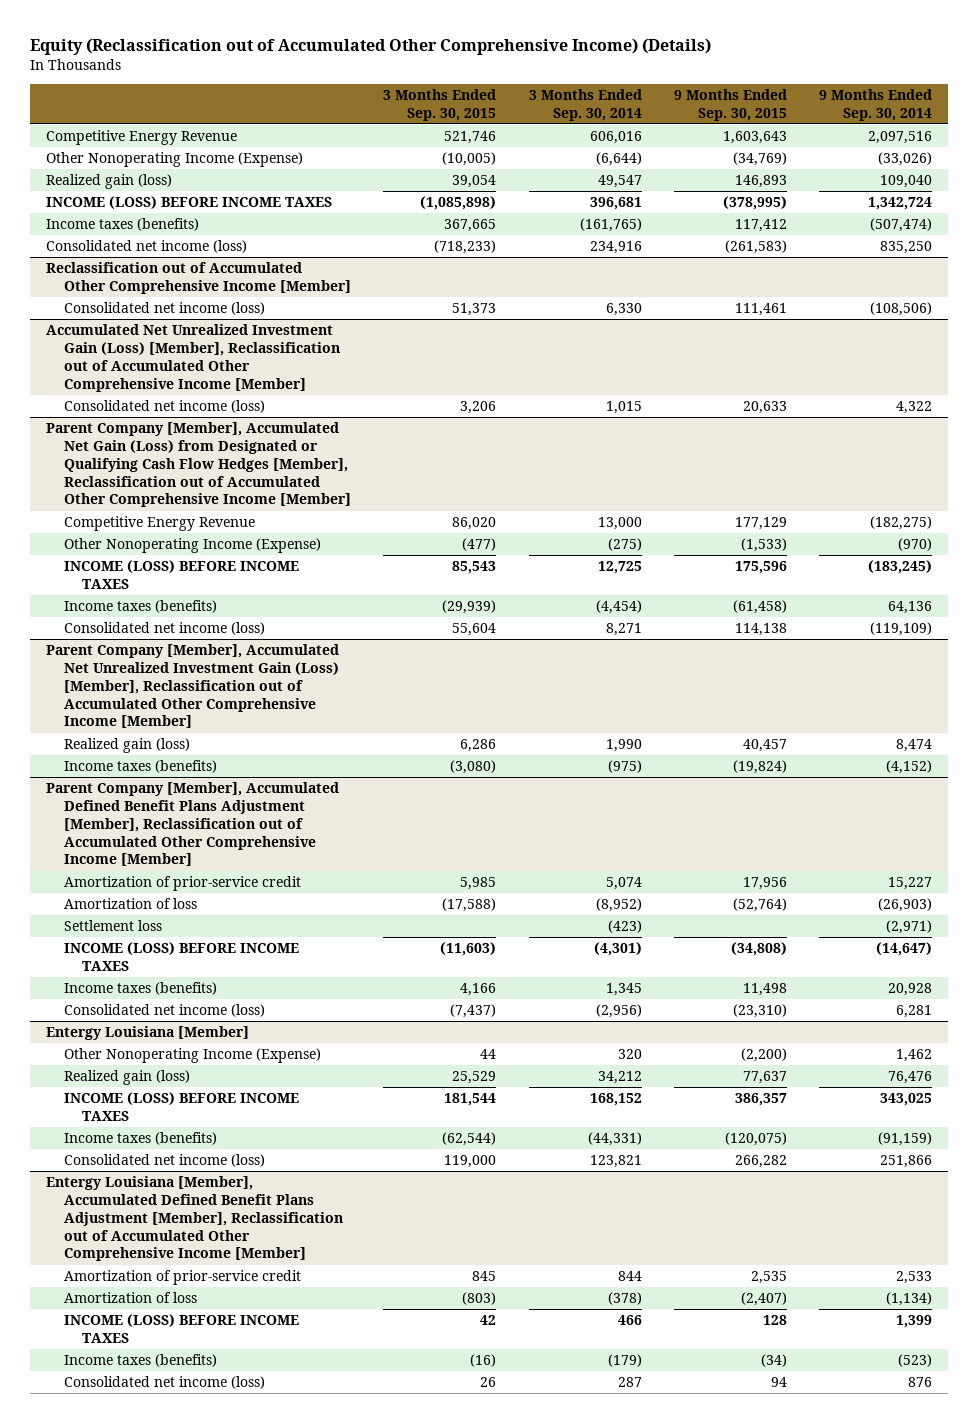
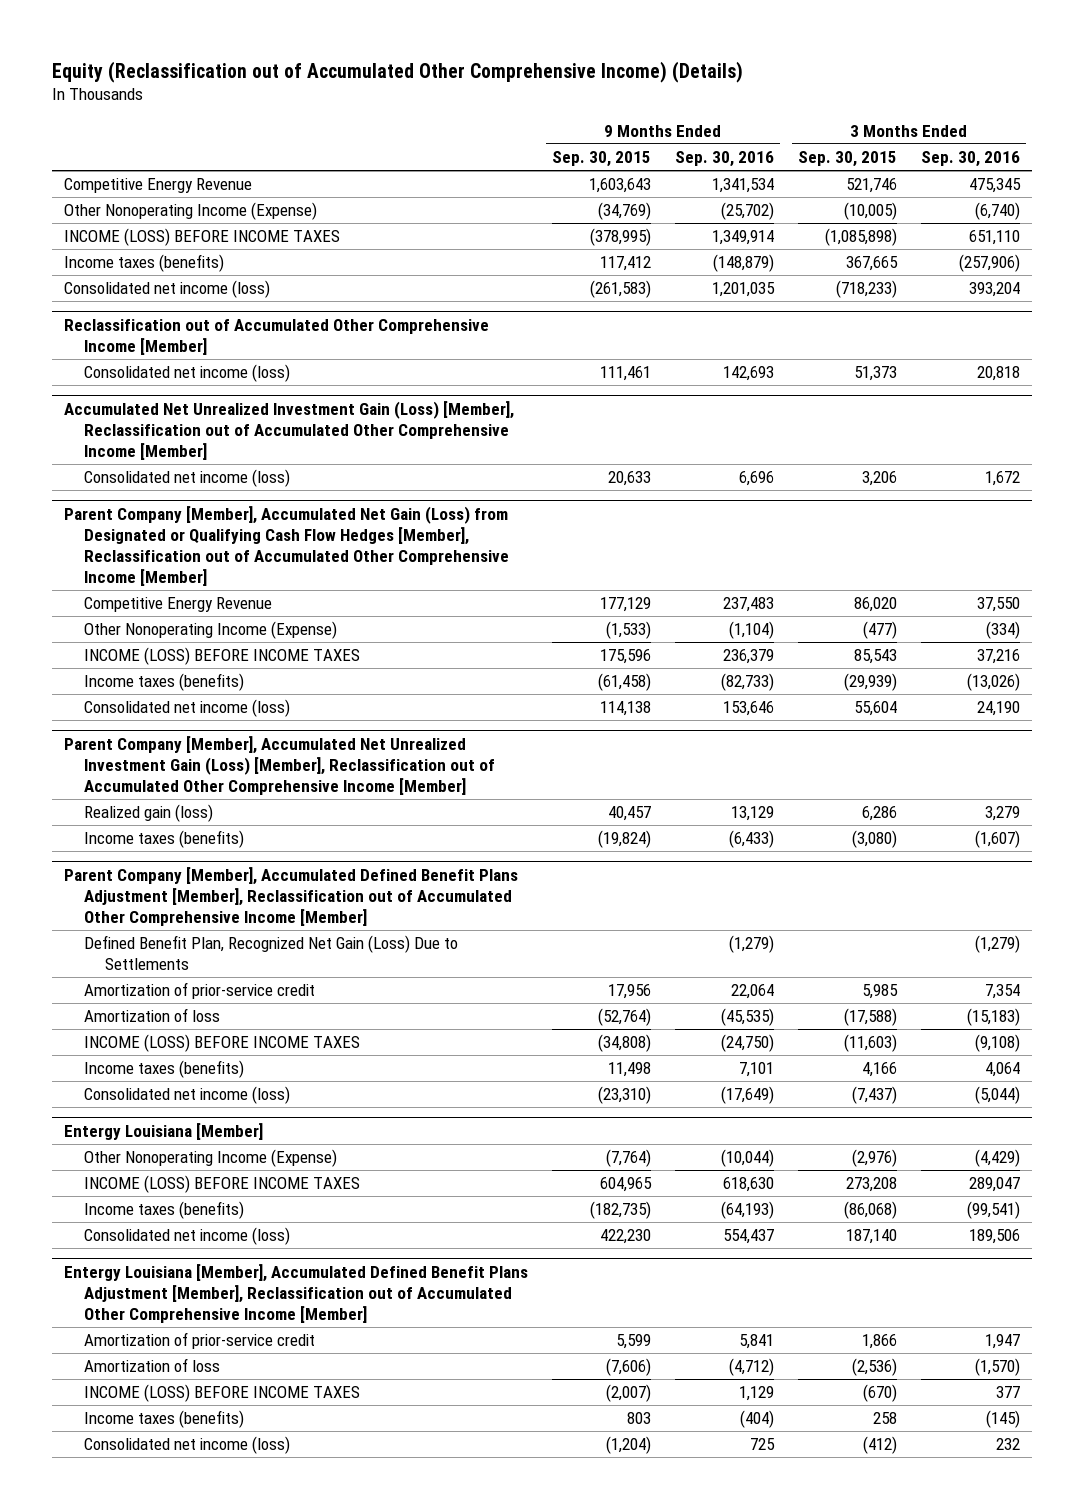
[528,88,642,121] 3 Months Ended Sep. 30, 2014 -> none
[819,88,933,121] 9 Months Ended Sep. 30, 2014 -> none
none -> [674,150,774,167] Sep. 30, 2016
none -> [920,150,1020,167] Sep. 30, 2016
[45,174,172,190] Realized gain (loss) -> none
none -> [84,935,459,971] Defined Benefit Plan, Recognized Net Gain (Loss) Due to Settlements
[63,920,162,932] Settlement loss -> none
[63,1070,190,1086] Realized gain (loss) -> none
[480,1049,497,1060] 44 -> [851,1149,897,1168] (2,976)
[740,1048,787,1063] (2,200) -> [605,1149,651,1168] (7,764)
[444,1093,497,1107] 181,544 -> [845,1177,897,1193] 273,208
[734,1093,787,1107] 386,357 -> [599,1177,652,1193] 604,965
[442,1132,497,1147] (62,544) -> [843,1201,897,1220] (86,068)
[724,1132,787,1147] (120,075) -> [589,1201,651,1220] (182,735)
[444,1155,497,1169] 119,000 -> [845,1229,897,1245] 187,140
[734,1155,787,1169] 266,282 -> [599,1229,651,1245] 422,230
[472,1271,497,1282] 845 -> [861,1334,897,1350] 1,866
[750,1271,787,1285] 2,535 -> [615,1334,651,1350] 5,599
[462,1292,497,1306] (803) -> [851,1358,897,1377] (2,536)
[740,1292,787,1307] (2,407) -> [605,1358,651,1377] (7,606)
[480,1315,497,1326] 42 -> [862,1384,897,1403] (670)
[762,1315,787,1326] 128 -> [605,1384,651,1403] (2,007)
[470,1354,497,1368] (16) -> [872,1412,897,1425] 258
[760,1354,787,1368] (34) -> [626,1412,651,1425] 803
[480,1377,497,1388] 26 -> [862,1436,897,1455] (412)
[770,1377,787,1388] 94 -> [605,1436,651,1455] (1,204)

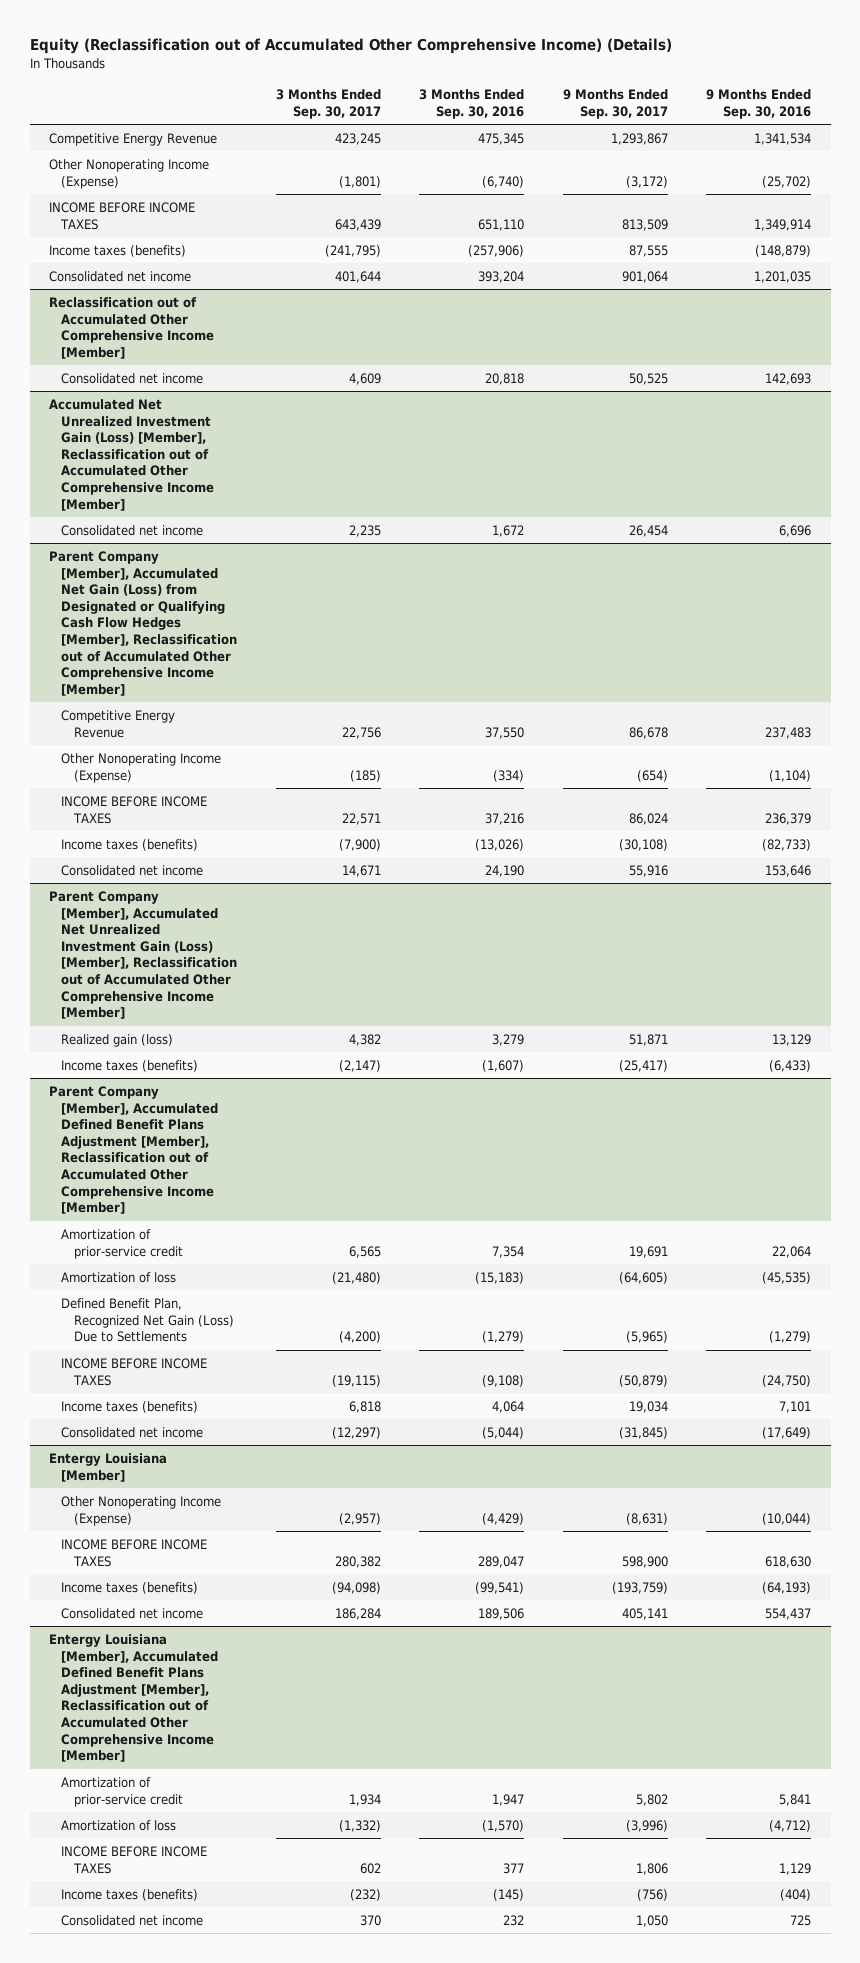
[551,150,651,167] Sep. 30, 2015 -> none
[797,150,897,167] Sep. 30, 2015 -> none
none -> [275,89,381,119] 3 Months Ended Sep. 30, 2017
none -> [562,89,668,119] 9 Months Ended Sep. 30, 2017
[63,228,340,247] INCOME (LOSS) BEFORE INCOME TAXES -> [48,202,195,230] INCOME BEFORE INCOME TAXES
[63,280,270,299] Consolidated net income (loss) -> [48,271,191,283] Consolidated net income
[84,364,291,383] Consolidated net income (loss) -> [61,373,204,385] Consolidated net income
[84,469,291,488] Consolidated net income (loss) -> [61,525,204,537] Consolidated net income
[84,647,361,666] INCOME (LOSS) BEFORE INCOME TAXES -> [61,796,208,824] INCOME BEFORE INCOME TAXES
[84,699,291,718] Consolidated net income (loss) -> [61,865,204,877] Consolidated net income
[84,935,459,971] Defined Benefit Plan, Recognized Net Gain (Loss) Due to Settlements -> [61,1298,234,1343] Defined Benefit Plan, Recognized Net Gain (Loss) Due to Settlements
[84,1034,361,1053] INCOME (LOSS) BEFORE INCOME TAXES -> [61,1358,208,1386] INCOME BEFORE INCOME TAXES
[84,1086,291,1105] Consolidated net income (loss) -> [61,1427,204,1439] Consolidated net income
[84,1175,361,1194] INCOME (LOSS) BEFORE INCOME TAXES -> [61,1539,208,1567] INCOME BEFORE INCOME TAXES
[84,1227,291,1246] Consolidated net income (loss) -> [61,1608,204,1620] Consolidated net income
[84,1384,361,1403] INCOME (LOSS) BEFORE INCOME TAXES -> [61,1846,208,1874] INCOME BEFORE INCOME TAXES
[84,1436,291,1455] Consolidated net income (loss) -> [61,1915,204,1927] Consolidated net income

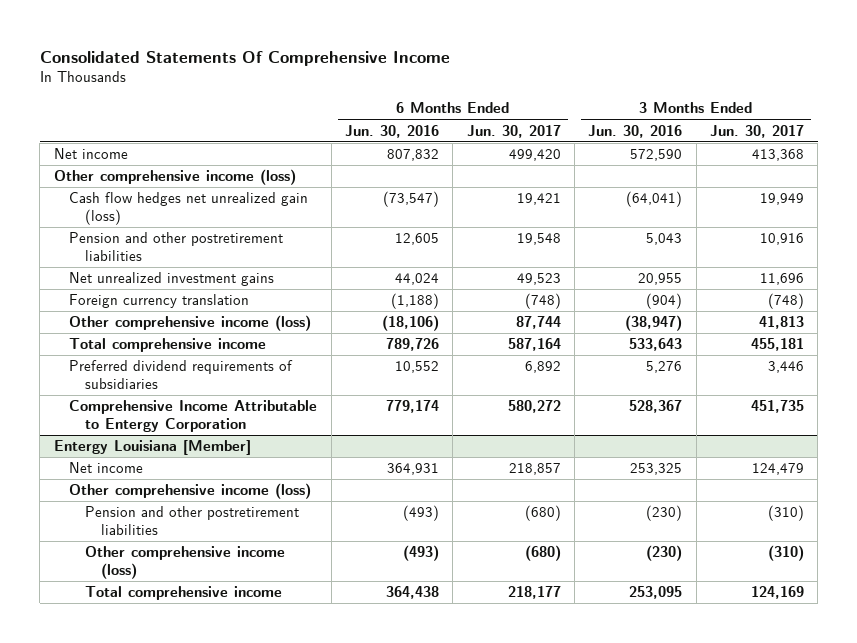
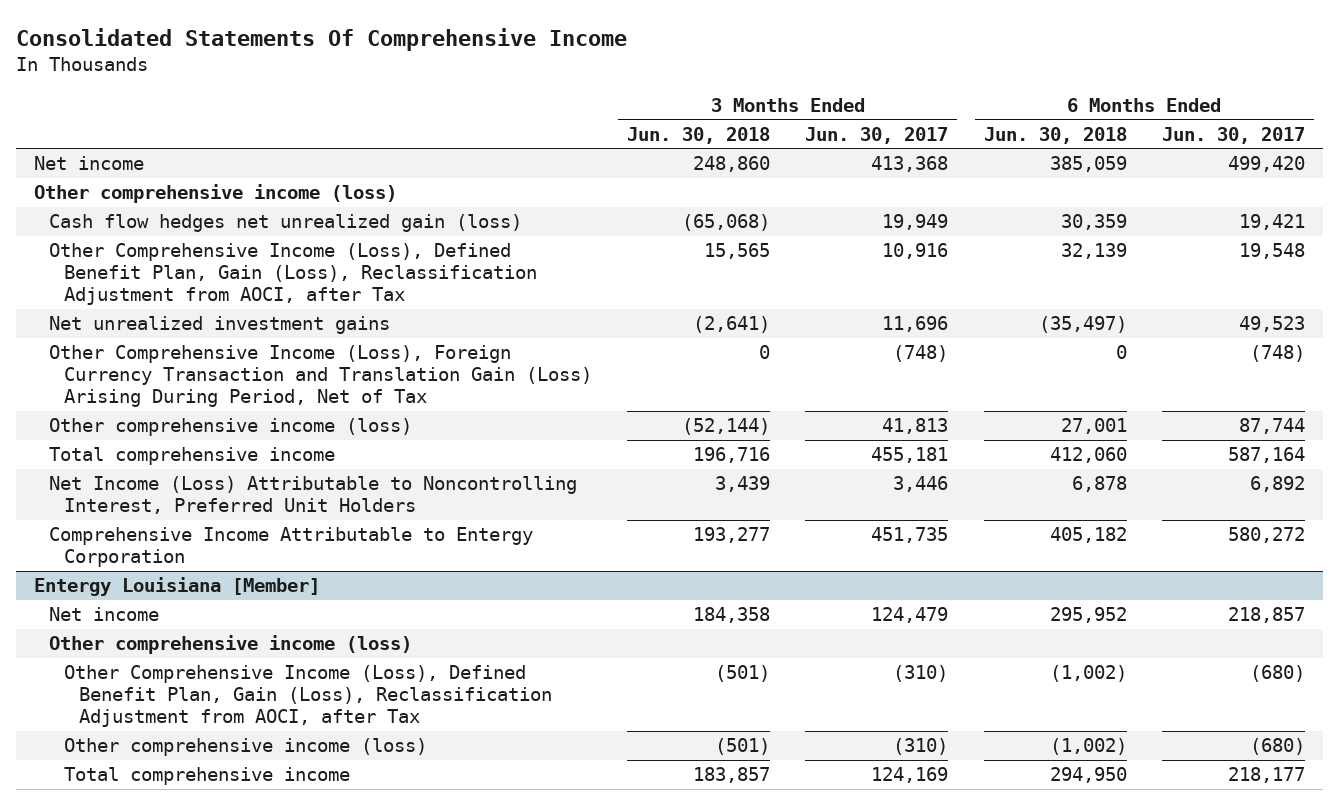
[345,124,440,138] Jun. 30, 2016 -> none
[588,124,683,138] Jun. 30, 2016 -> none
none -> [626,126,770,144] Jun. 30, 2018
none -> [983,126,1127,144] Jun. 30, 2018
[69,232,284,262] Pension and other postretirement liabilities -> [48,243,537,306] Other Comprehensive Income (Loss), Defined Benefit Plan, Gain (Loss), Reclassification Adjustment from AOCI, after Tax
[69,294,250,309] Foreign currency translation -> [48,345,592,408] Other Comprehensive Income (Loss), Foreign Currency Transaction and Translation Gain (Loss) Arising During Period, Net of Tax
[69,360,294,390] Preferred dividend requirements of subsidiaries -> [48,476,577,515] Net Income (Loss) Attributable to Noncontrolling Interest, Preferred Unit Holders
[85,506,300,536] Pension and other postretirement liabilities -> [63,665,552,728] Other Comprehensive Income (Loss), Defined Benefit Plan, Gain (Loss), Reclassification Adjustment from AOCI, after Tax

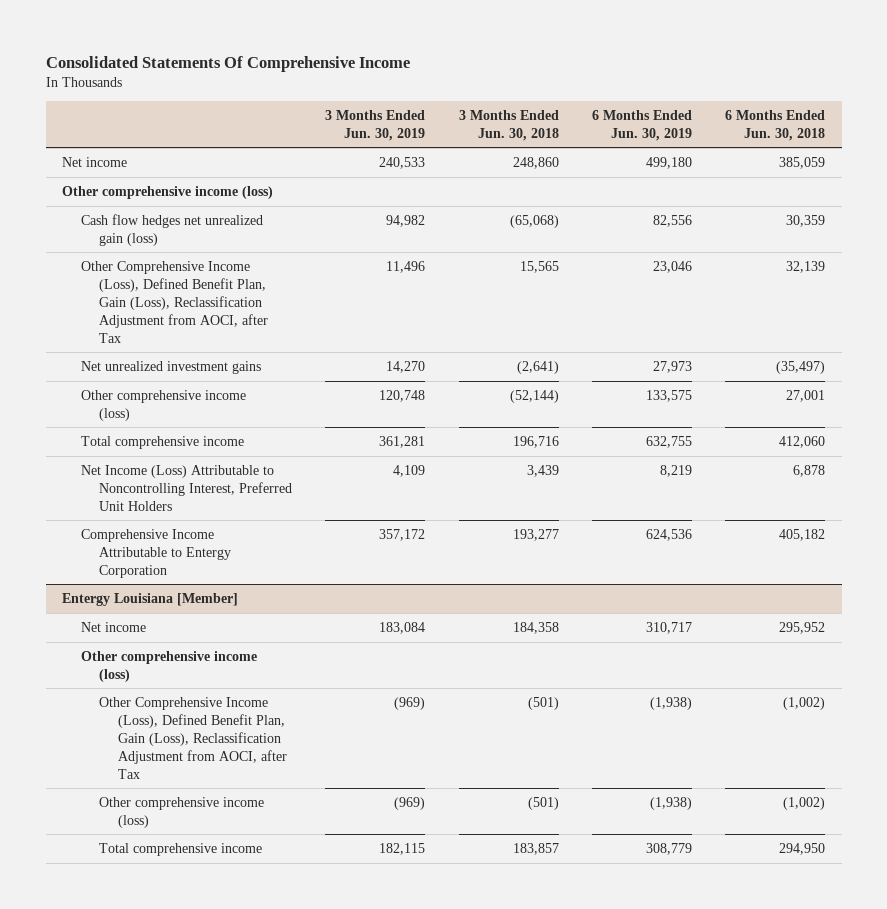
[805,126,949,144] Jun. 30, 2017 -> none
[1161,126,1305,144] Jun. 30, 2017 -> none
none -> [325,109,426,141] 3 Months Ended Jun. 30, 2019
none -> [591,109,692,141] 6 Months Ended Jun. 30, 2019
[48,345,592,408] Other Comprehensive Income (Loss), Foreign Currency Transaction and Translation Gain (Loss) Arising During Period, Net of Tax -> none

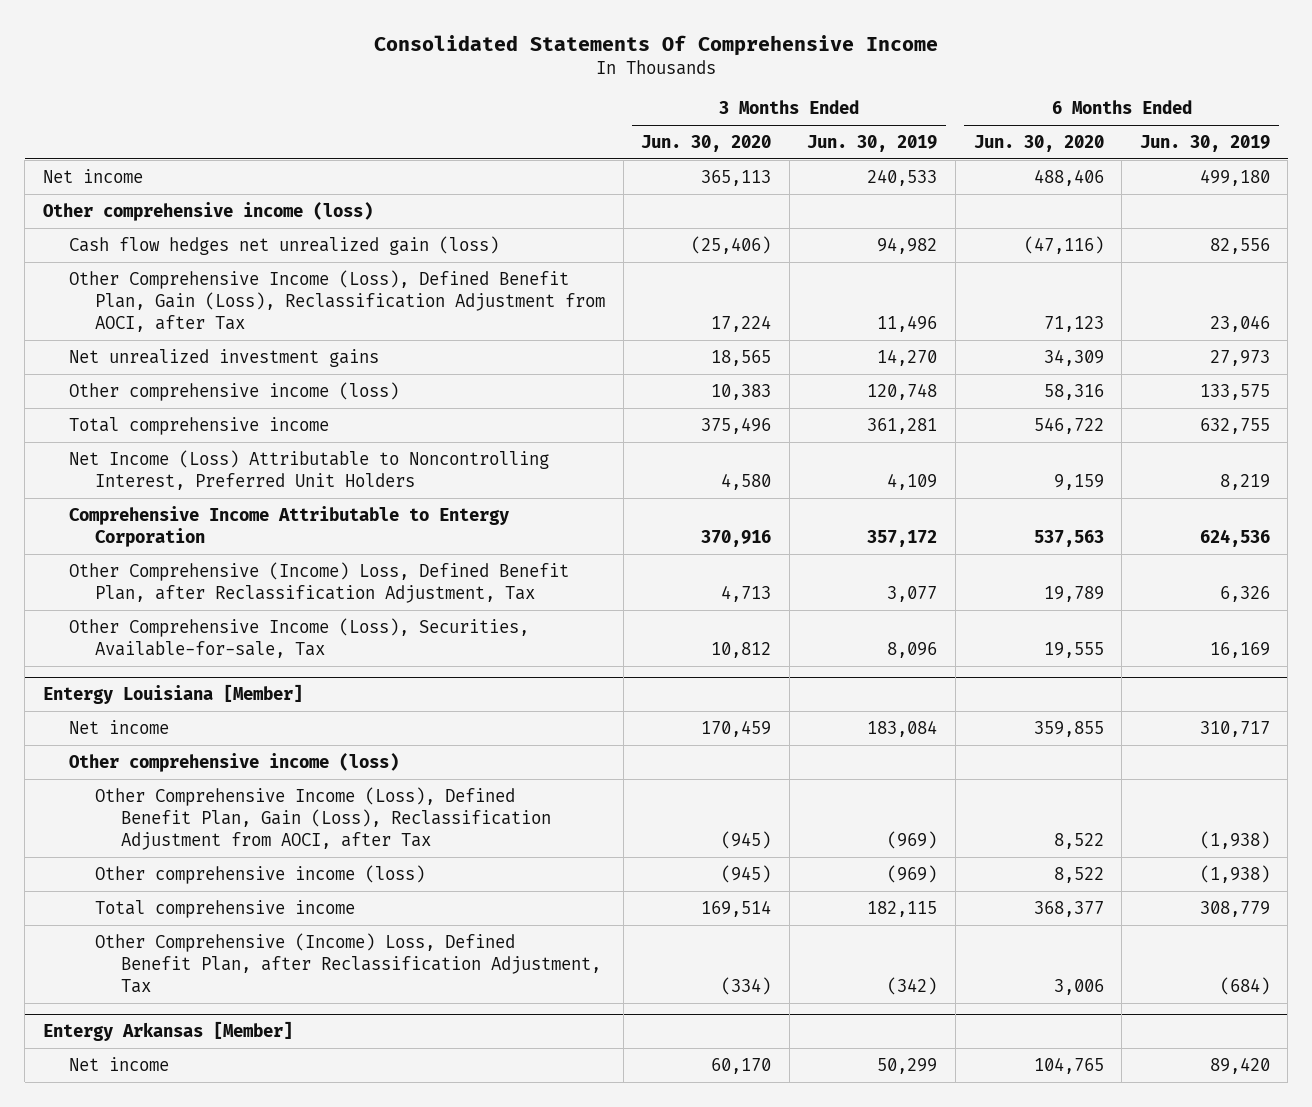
[458,109,559,141] 3 Months Ended Jun. 30, 2018 -> none
[725,109,826,141] 6 Months Ended Jun. 30, 2018 -> none
none -> [641,135,772,153] Jun. 30, 2020
none -> [973,135,1104,153] Jun. 30, 2020
none -> [68,561,569,604] Other Comprehensive (Income) Loss, Defined Benefit Plan, after Reclassification Adjustment, Tax
none -> [68,617,529,659] Other Comprehensive Income (Loss), Securities, Available-for-sale, Tax
none -> [95,932,602,994] Other Comprehensive (Income) Loss, Defined Benefit Plan, after Reclassification Adjustment, Tax
none -> [42,1020,293,1041] Entergy Arkansas [Member]
none -> [68,1056,169,1071] Net income

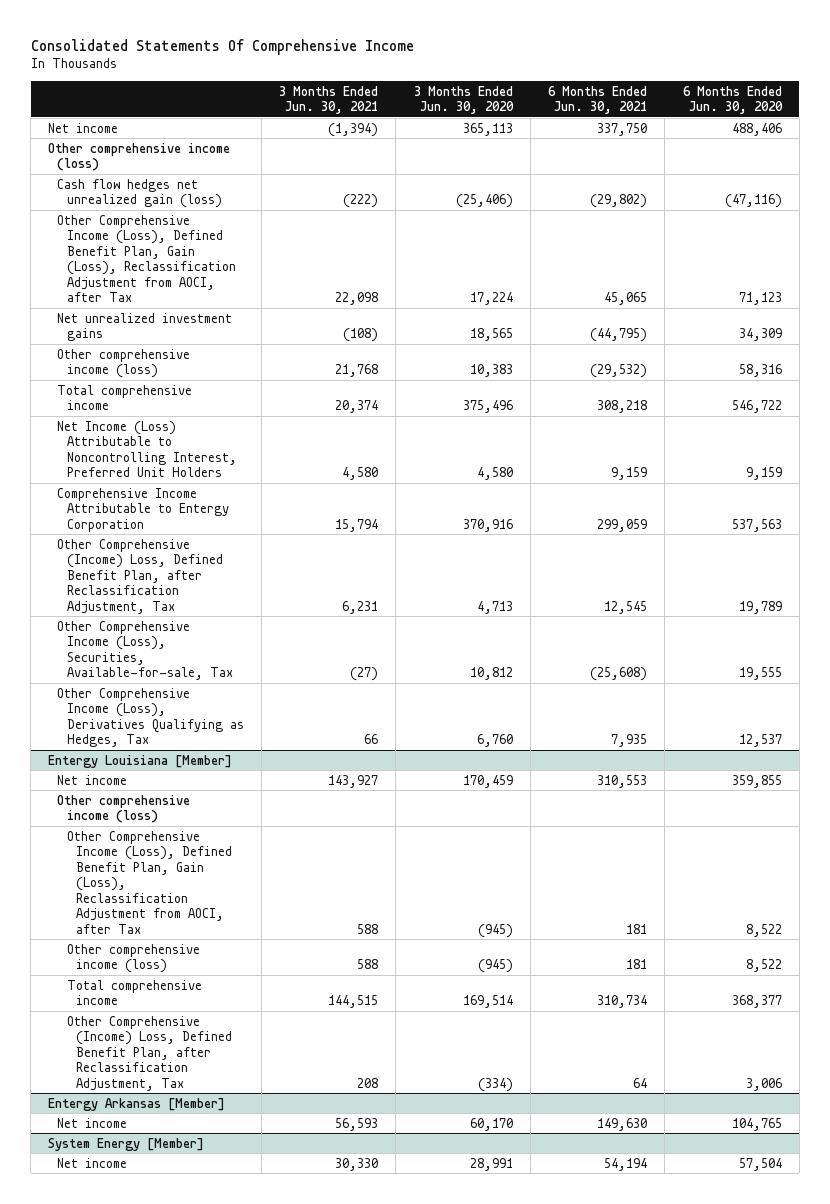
[807,135,938,153] Jun. 30, 2019 -> none
[1139,135,1270,153] Jun. 30, 2019 -> none
none -> [279,85,379,115] 3 Months Ended Jun. 30, 2021
none -> [548,85,648,115] 6 Months Ended Jun. 30, 2021
none -> [57,687,244,748] Other Comprehensive Income (Loss), Derivatives Qualifying as Hedges, Tax
none -> [48,1137,205,1151] System Energy [Member]
none -> [57,1157,128,1168] Net income

